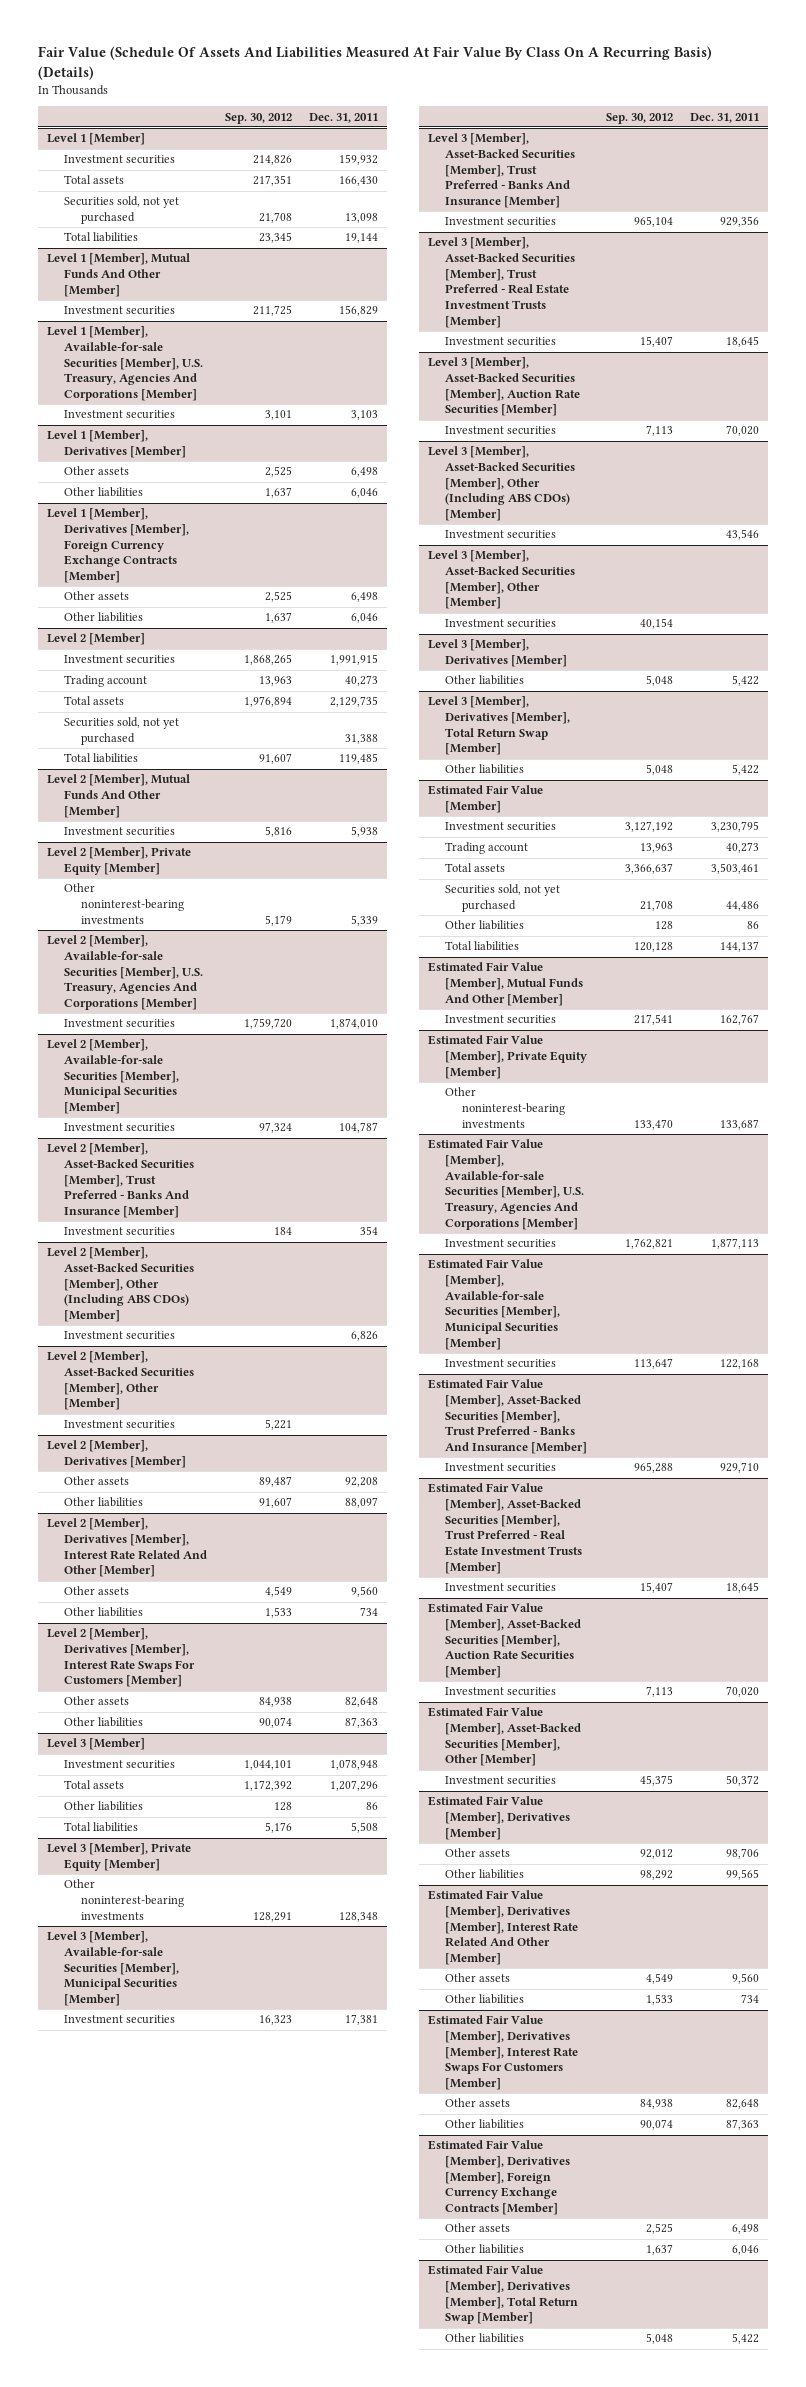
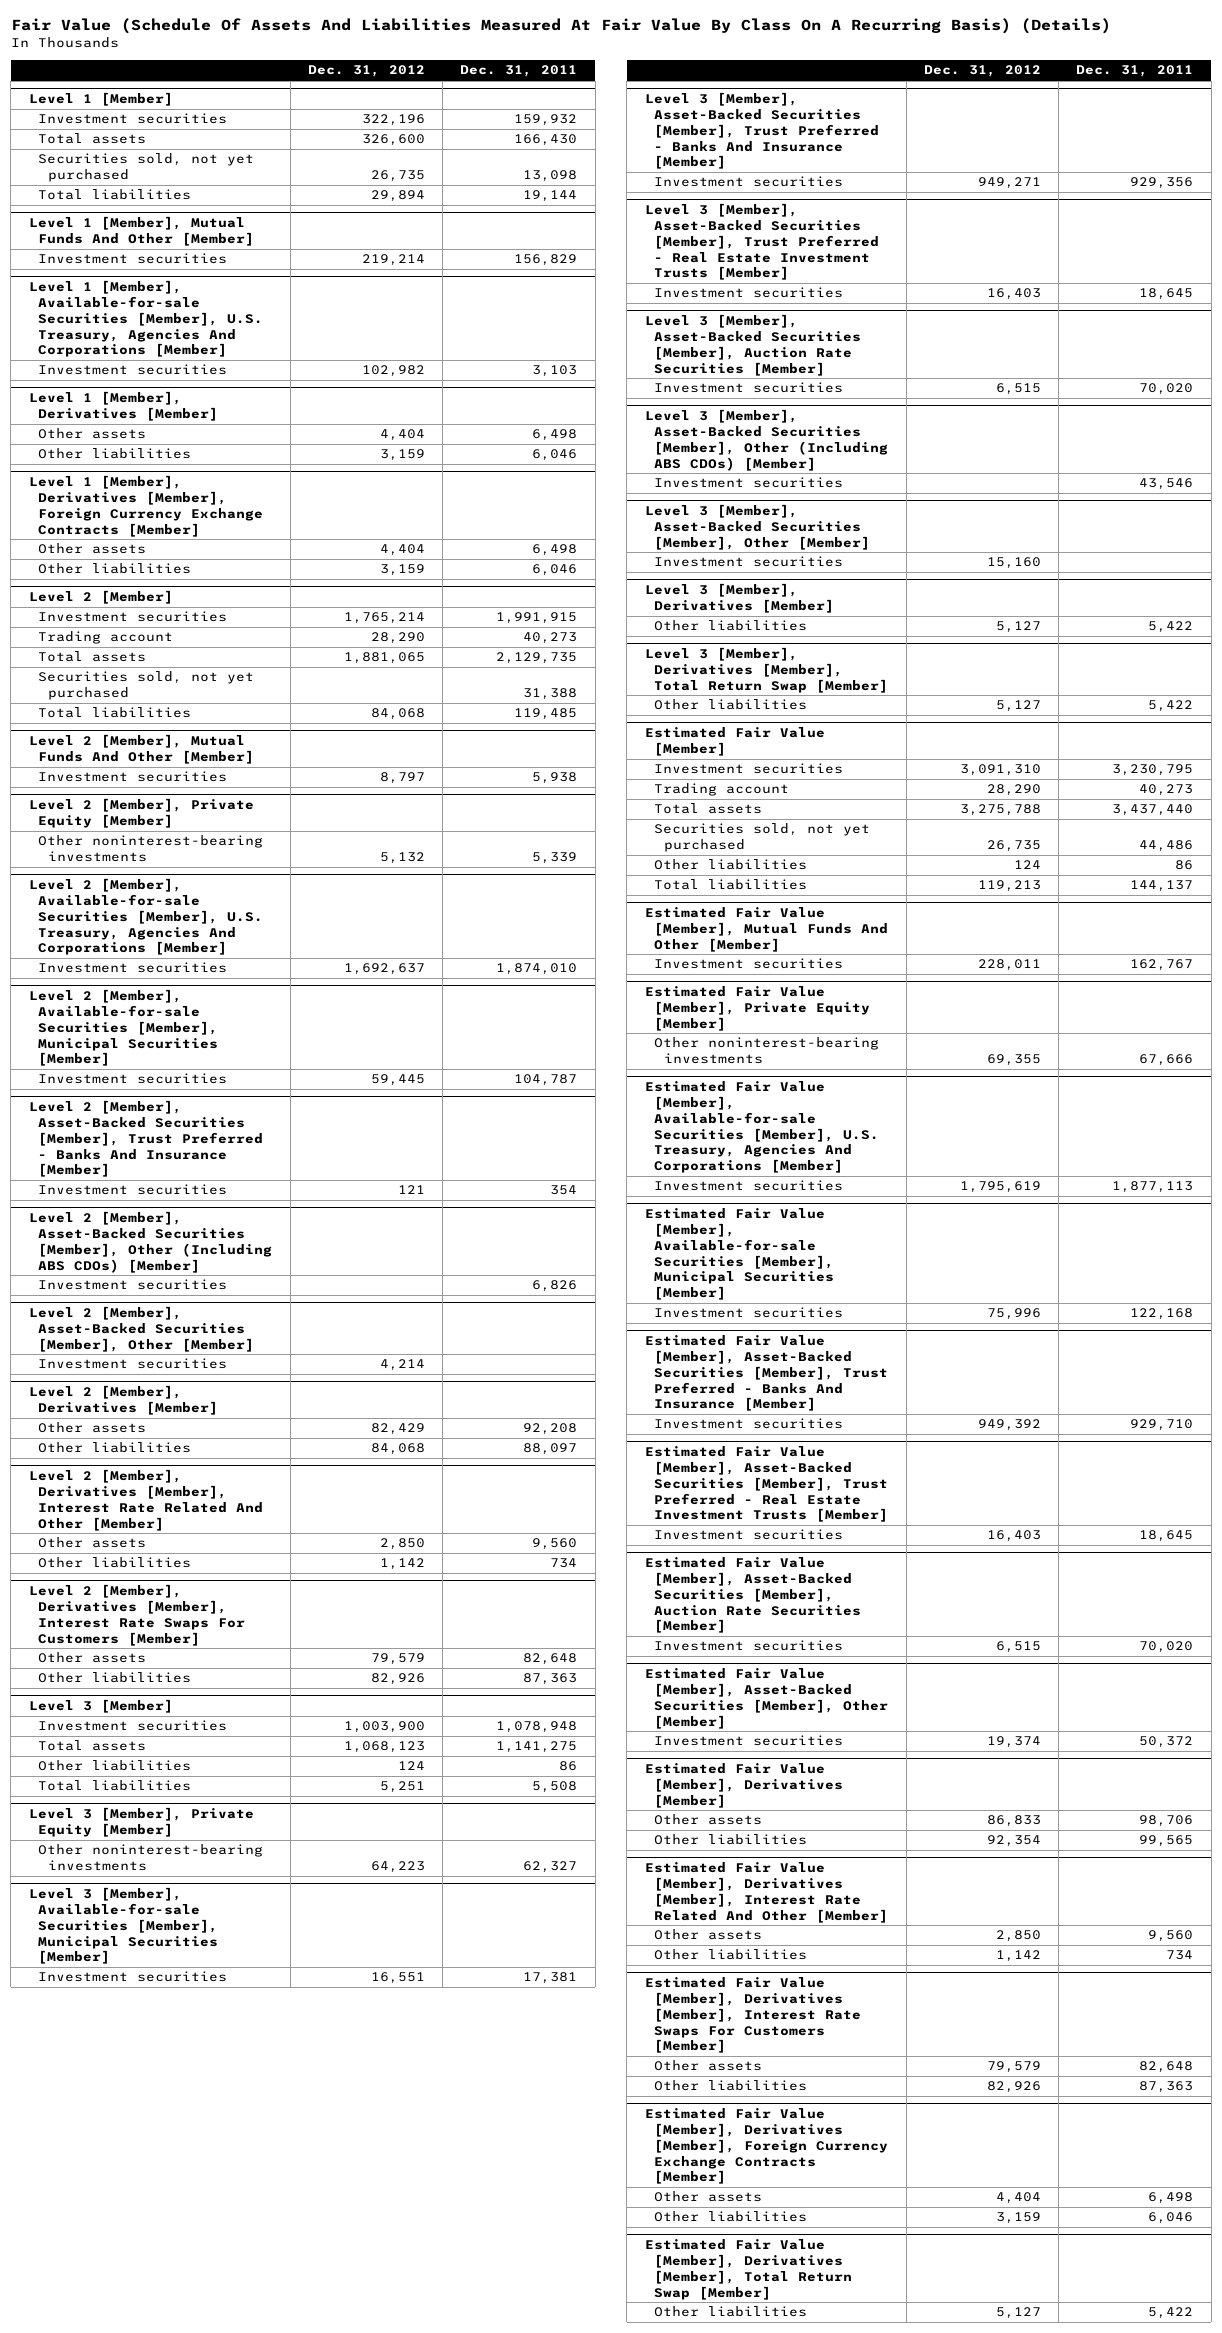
[224,112,292,124] Sep. 30, 2012 -> none
none -> [307,65,425,78] Dec. 31, 2012
[330,1780,379,1792] 1,207,296 -> [496,1741,578,1754] 1,141,275
[339,1911,379,1922] 128,348 -> [523,1861,578,1874] 62,327
[711,863,760,875] 3,503,461 -> [1112,804,1194,817] 3,437,440
[720,1118,760,1130] 133,687 -> [1139,1054,1194,1067] 67,666

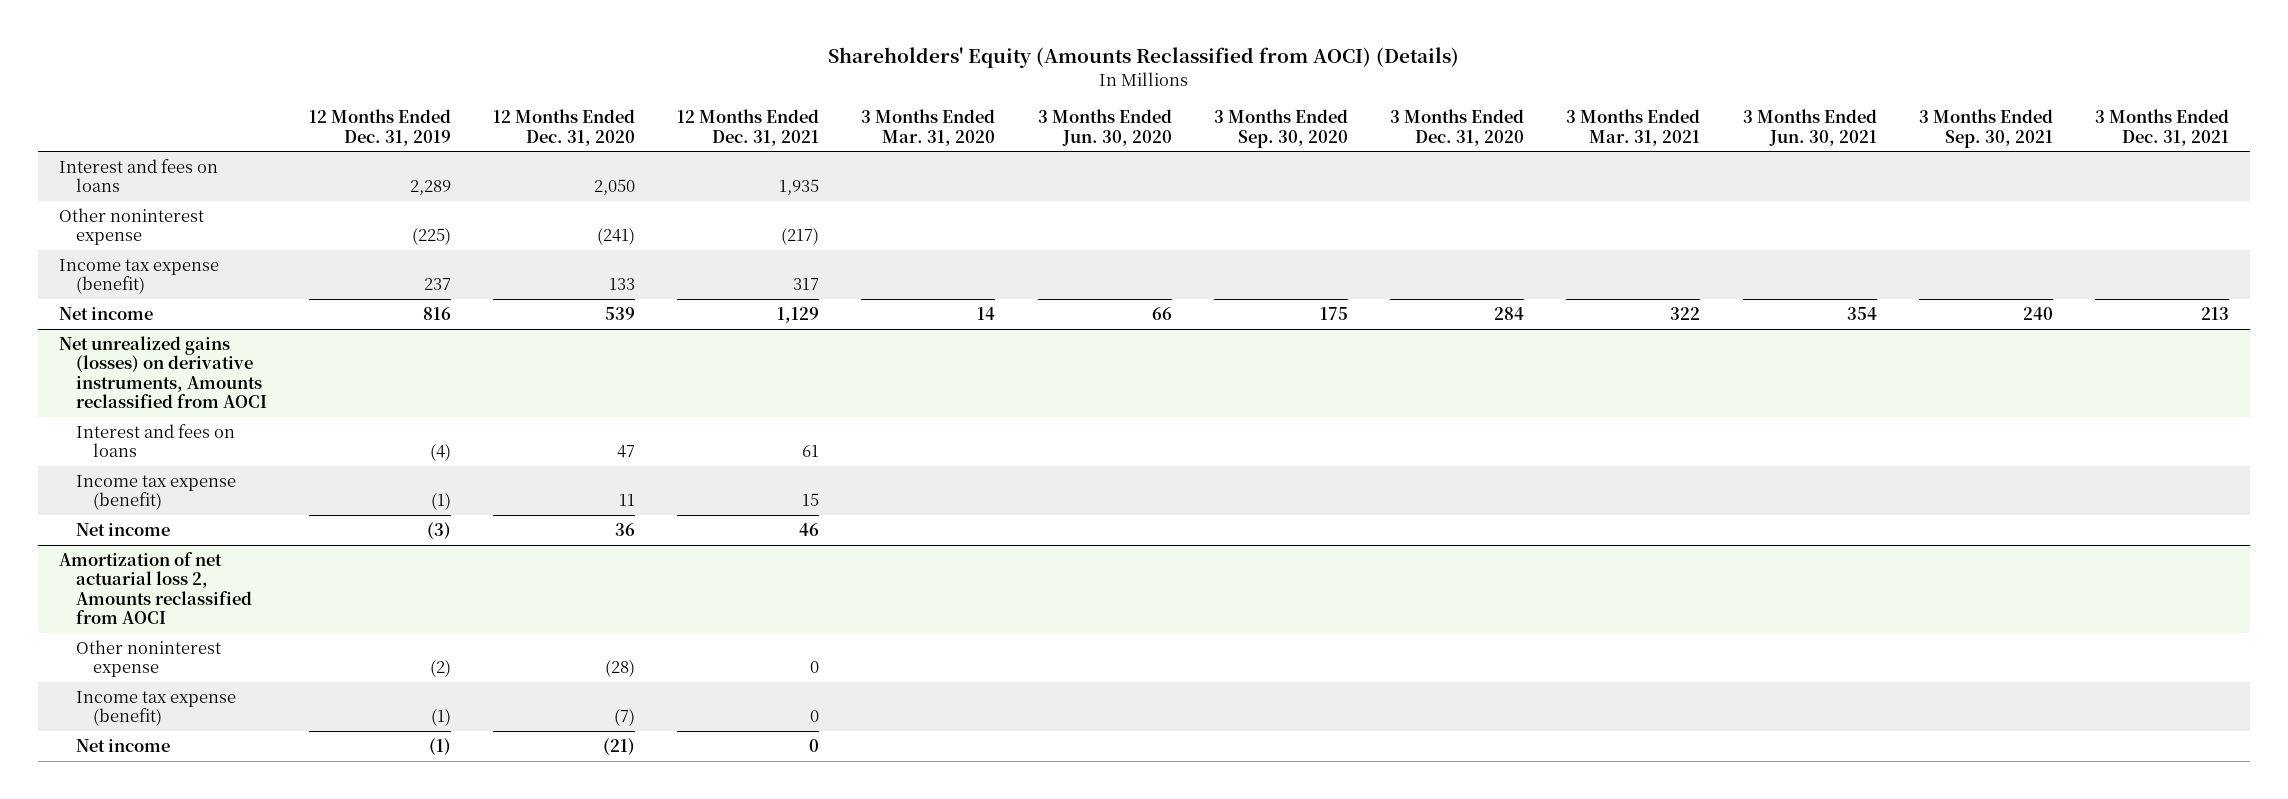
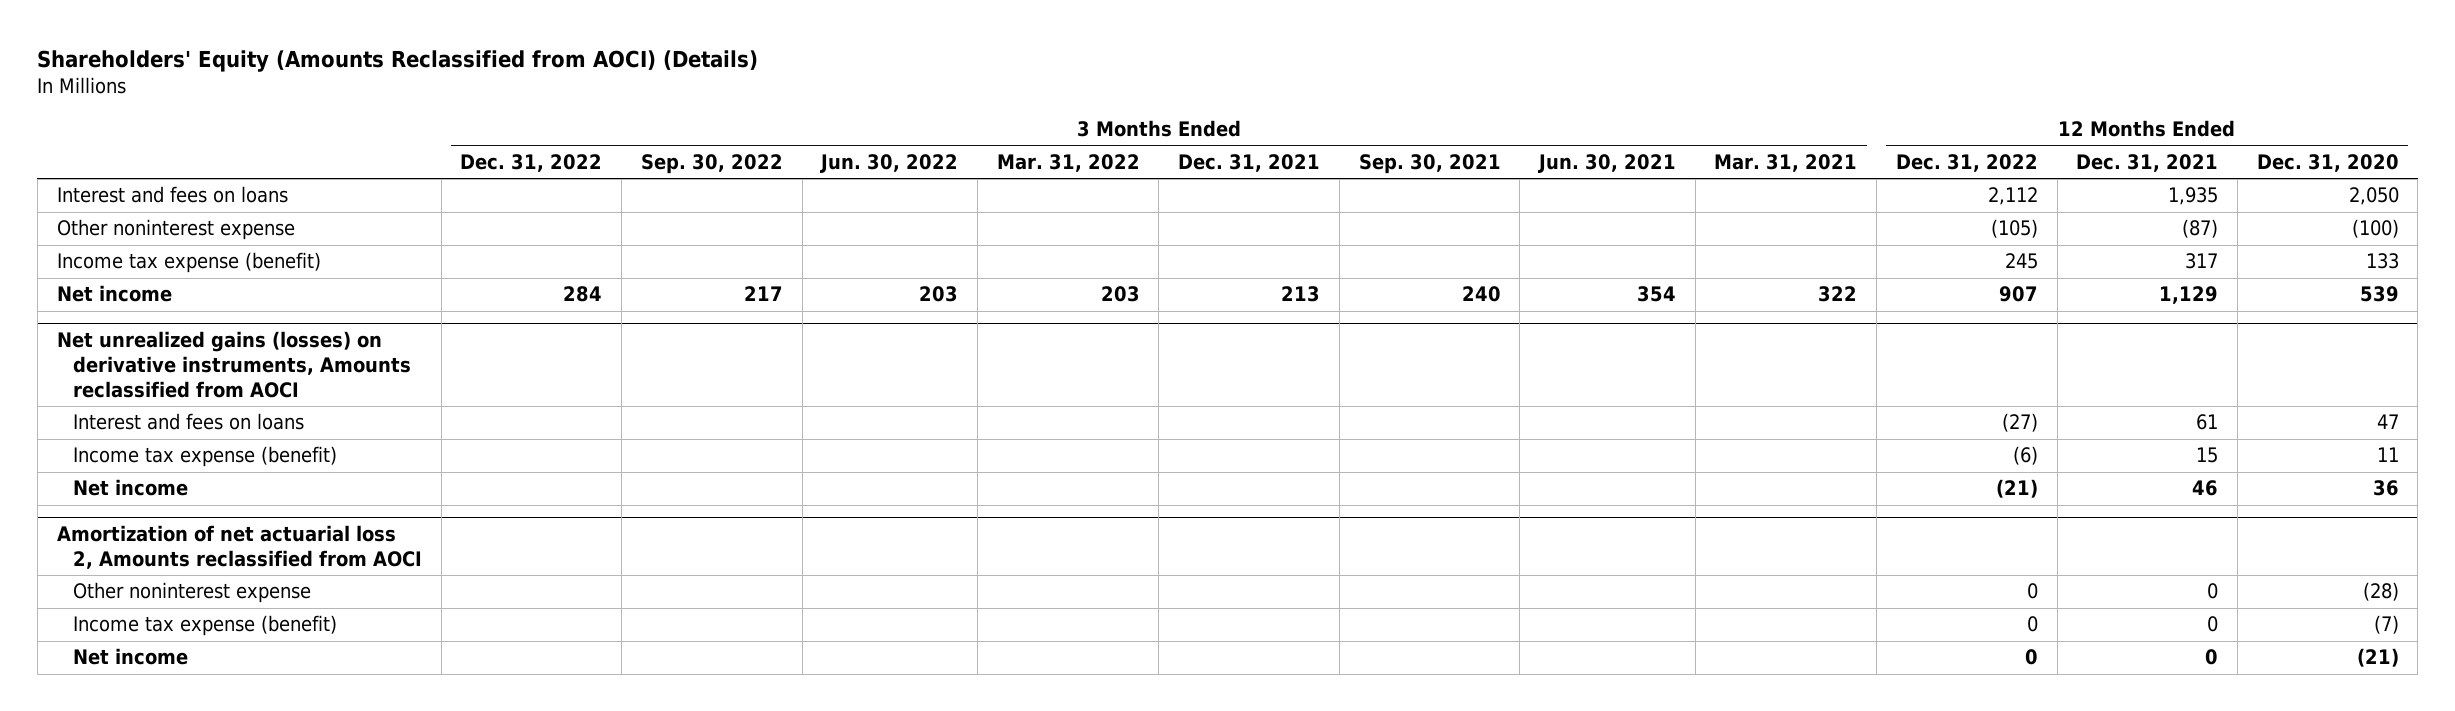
[308,109,451,146] 12 Months Ended Dec. 31, 2019 -> none
[861,109,996,146] 3 Months Ended Mar. 31, 2020 -> none
[1037,109,1172,146] 3 Months Ended Jun. 30, 2020 -> none
[1213,109,1348,148] 3 Months Ended Sep. 30, 2020 -> none
[1390,109,1525,146] 3 Months Ended Dec. 31, 2020 -> none
none -> [460,153,603,172] Dec. 31, 2022
none -> [640,153,783,174] Sep. 30, 2022
none -> [820,153,959,173] Jun. 30, 2022
none -> [996,153,1140,172] Mar. 31, 2022
none -> [1895,153,2038,172] Dec. 31, 2022
[597,227,636,246] (241) -> [2351,219,2399,239] (100)
[781,227,820,246] (217) -> [2182,219,2219,239] (87)

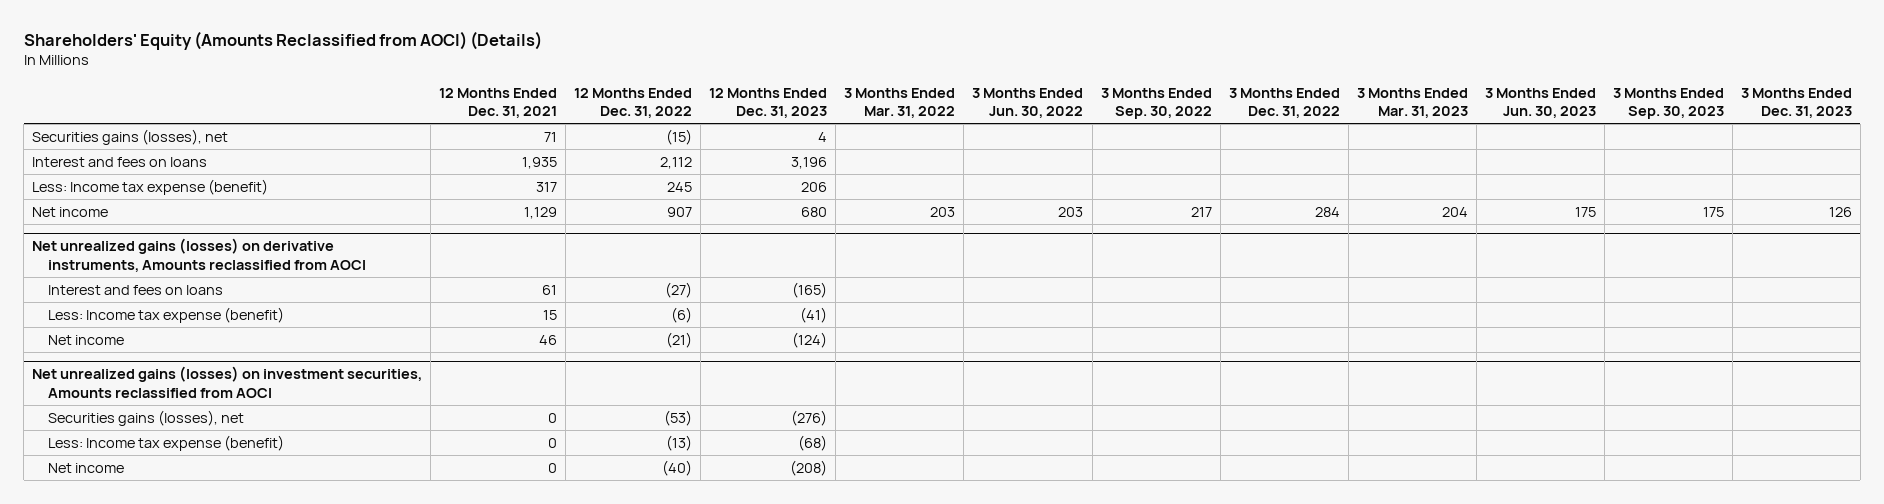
[1178,153,1321,172] Dec. 31, 2021 -> none
[1358,153,1501,174] Sep. 30, 2021 -> none
[1537,153,1676,173] Jun. 30, 2021 -> none
[1714,153,1858,172] Mar. 31, 2021 -> none
[2256,153,2399,172] Dec. 31, 2020 -> none
none -> [709,87,828,119] 12 Months Ended Dec. 31, 2023
none -> [1356,87,1468,119] 3 Months Ended Mar. 31, 2023
none -> [1484,87,1596,119] 3 Months Ended Jun. 30, 2023
none -> [1612,87,1724,120] 3 Months Ended Sep. 30, 2023
none -> [1740,87,1852,119] 3 Months Ended Dec. 31, 2023
none -> [32,128,229,145] Securities gains (losses), net
[56,219,295,241] Other noninterest expense -> none
[56,252,321,274] Income tax expense (benefit) -> [32,178,269,195] Less: Income tax expense (benefit)
[72,446,337,468] Income tax expense (benefit) -> [47,306,284,323] Less: Income tax expense (benefit)
[56,524,422,569] Amortization of net actuarial loss 2, Amounts reclassified from AOCI -> none
[72,582,311,604] Other noninterest expense -> none
none -> [32,366,423,398] Net unrealized gains (losses) on investment securities, Amounts reclassified from AOCI
none -> [47,409,244,426] Securities gains (losses), net
[72,615,337,637] Income tax expense (benefit) -> [47,434,284,451] Less: Income tax expense (benefit)
[2026,616,2038,633] 0 -> [666,434,693,451] (13)
[2024,649,2038,666] 0 -> [662,459,693,476] (40)

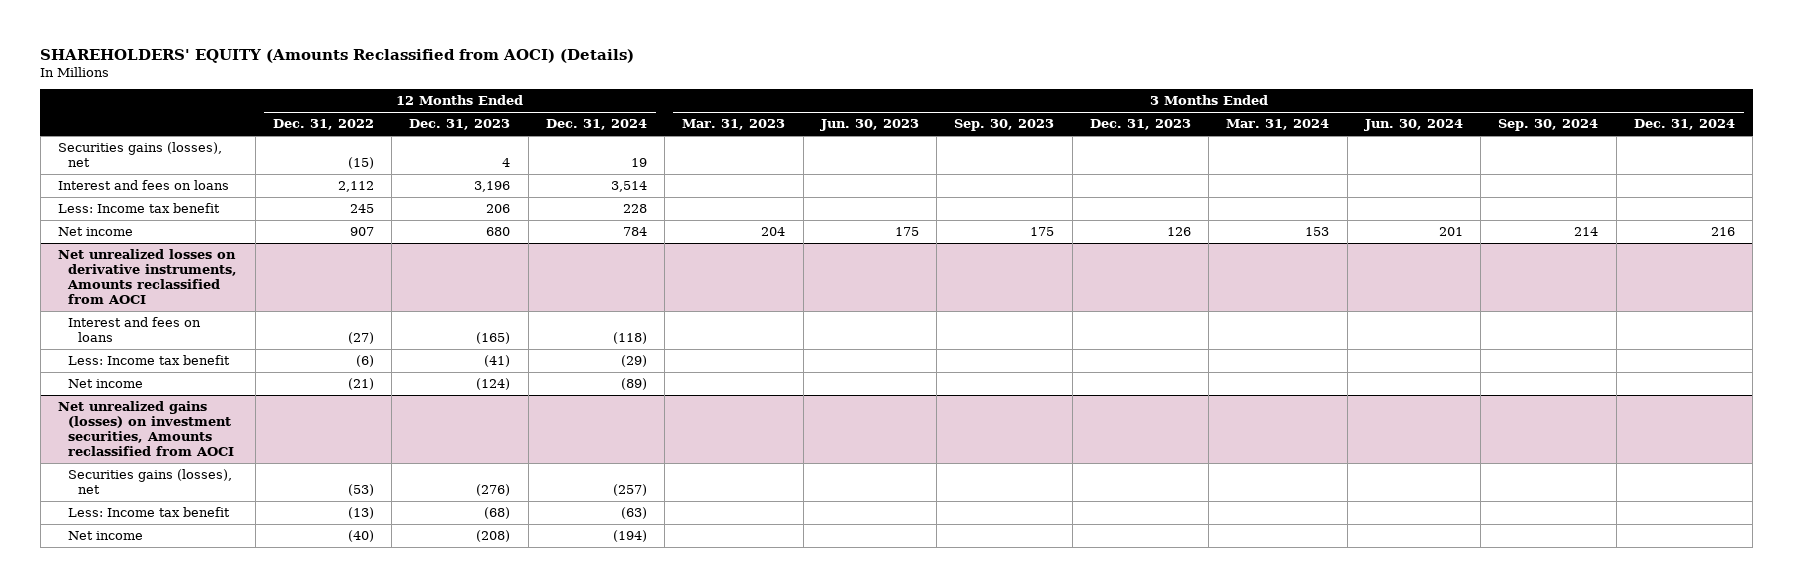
[23,30,542,50] Shareholders' Equity (Amounts Reclassified from AOCI) (Details) -> [40,48,635,63] SHAREHOLDERS' EQUITY (Amounts Reclassified from AOCI) (Details)
[439,87,558,119] 12 Months Ended Dec. 31, 2021 -> none
[844,87,956,119] 3 Months Ended Mar. 31, 2022 -> none
[972,87,1084,119] 3 Months Ended Jun. 30, 2022 -> none
[1100,87,1212,120] 3 Months Ended Sep. 30, 2022 -> none
[1228,87,1340,119] 3 Months Ended Dec. 31, 2022 -> none
none -> [545,119,647,131] Dec. 31, 2024
none -> [1226,119,1330,131] Mar. 31, 2024
none -> [1363,119,1463,132] Jun. 30, 2024
none -> [1498,119,1599,132] Sep. 30, 2024
none -> [1633,119,1735,131] Dec. 31, 2024
[32,178,269,195] Less: Income tax expense (benefit) -> [58,203,221,214] Less: Income tax benefit
[32,238,366,272] Net unrealized gains (losses) on derivative instruments, Amounts reclassified from AOCI -> [58,249,238,304] Net unrealized losses on derivative instruments, Amounts reclassified from AOCI
[47,306,284,323] Less: Income tax expense (benefit) -> [68,355,231,366] Less: Income tax benefit
[47,434,284,451] Less: Income tax expense (benefit) -> [68,507,231,518] Less: Income tax benefit

